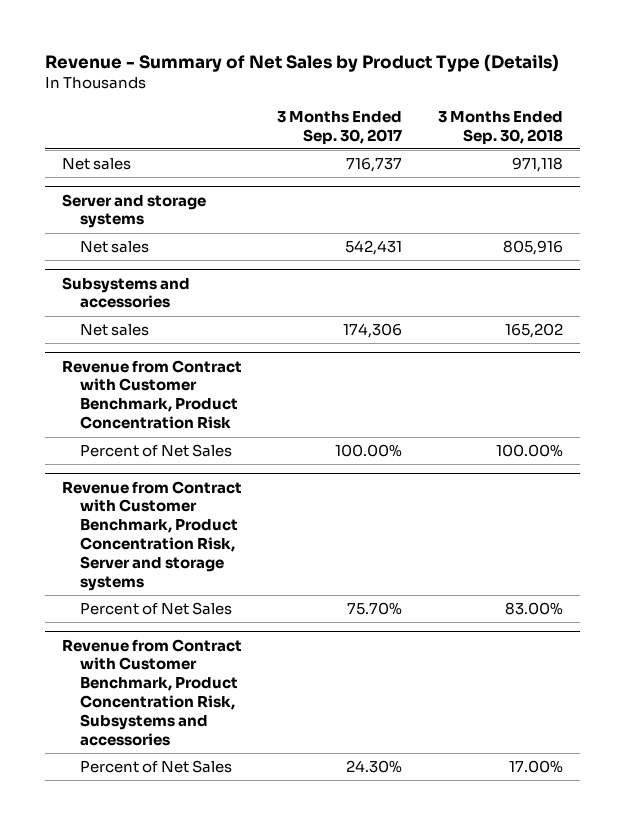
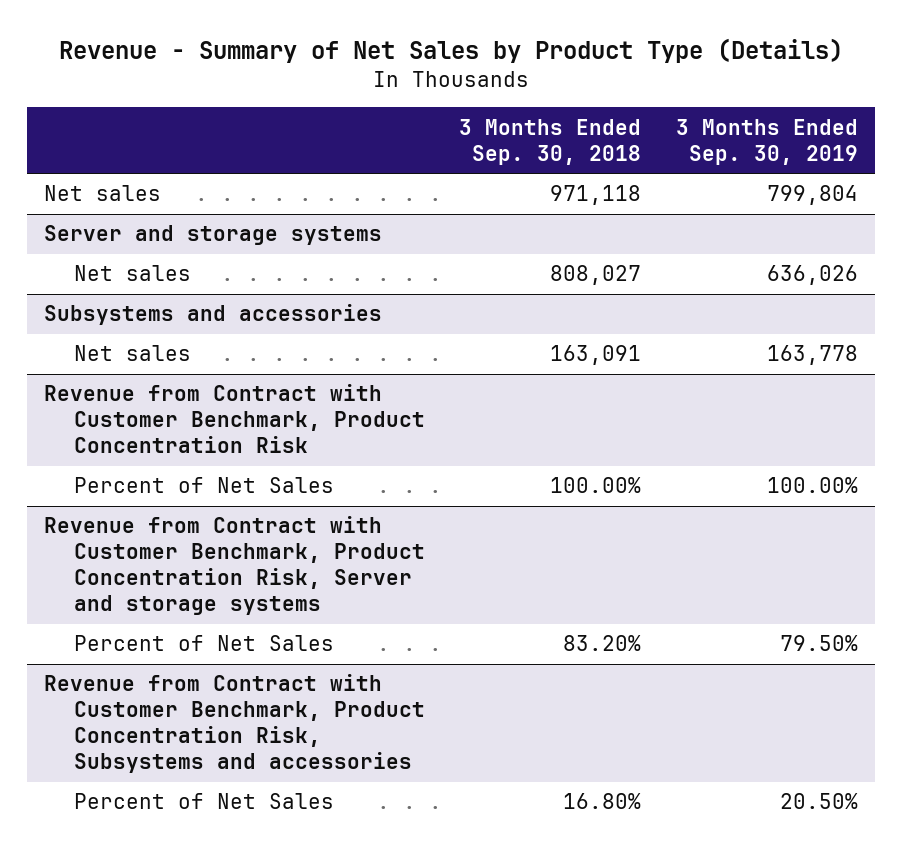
[277,110,403,144] 3 Months Ended Sep. 30, 2017 -> none
none -> [675,118,858,165] 3 Months Ended Sep. 30, 2019
[502,240,563,256] 805,916 -> [550,265,642,286] 808,027
[504,323,563,339] 165,202 -> [550,345,642,366] 163,091
[504,602,563,616] 83.00% -> [563,635,642,652] 83.20%
[508,760,563,774] 17.00% -> [563,793,642,810] 16.80%

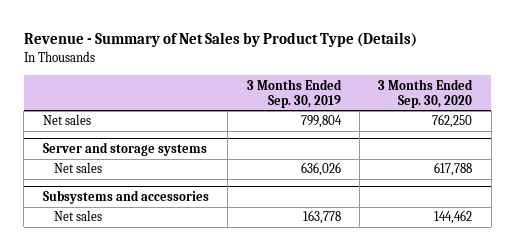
[459,118,642,165] 3 Months Ended Sep. 30, 2018 -> none
none -> [378,78,474,108] 3 Months Ended Sep. 30, 2020
[44,384,425,454] Revenue from Contract with Customer Benchmark, Product Concentration Risk -> none
[73,477,334,494] Percent of Net Sales -> none
[44,516,425,616] Revenue from Contract with Customer Benchmark, Product Concentration Risk, Server and storage systems -> none
[73,635,334,652] Percent of Net Sales -> none
[44,674,425,774] Revenue from Contract with Customer Benchmark, Product Concentration Risk, Subsystems and accessories -> none
[73,793,334,810] Percent of Net Sales -> none

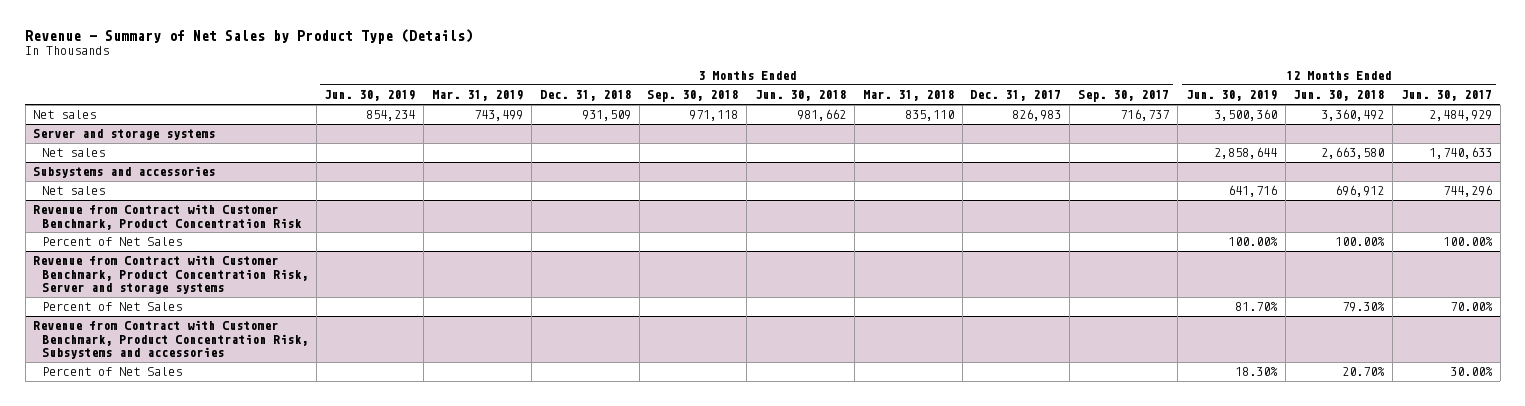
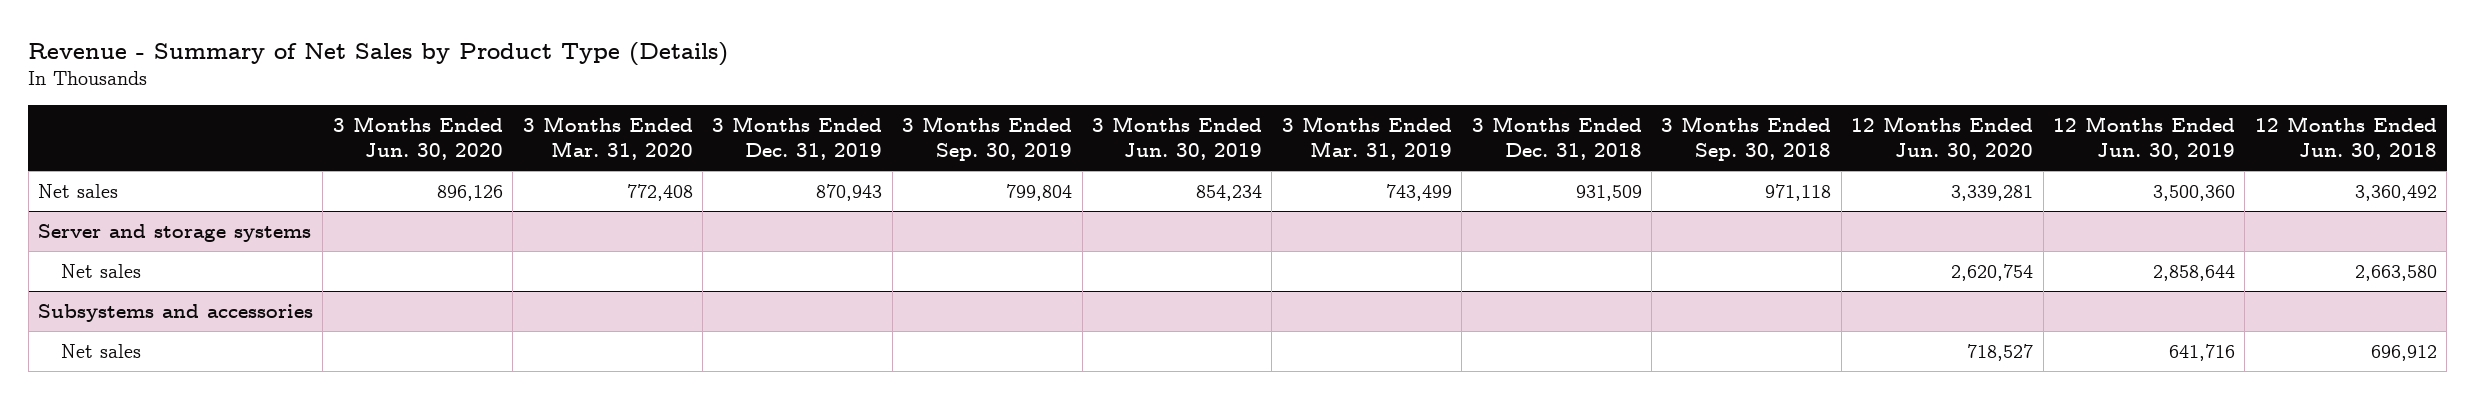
[755,90,847,102] Jun. 30, 2018 -> none
[862,90,954,102] Mar. 31, 2018 -> none
[970,90,1062,102] Dec. 31, 2017 -> none
[1078,90,1170,103] Sep. 30, 2017 -> none
[1400,90,1492,102] Jun. 30, 2017 -> none
none -> [332,116,503,160] 3 Months Ended Jun. 30, 2020
none -> [522,116,693,160] 3 Months Ended Mar. 31, 2020
none -> [712,116,883,160] 3 Months Ended Dec. 31, 2019
none -> [902,116,1073,161] 3 Months Ended Sep. 30, 2019
none -> [1851,116,2034,160] 12 Months Ended Jun. 30, 2020
[33,204,302,230] Revenue from Contract with Customer Benchmark, Product Concentration Risk -> none
[41,237,182,247] Percent of Net Sales -> none
[33,255,308,294] Revenue from Contract with Customer Benchmark, Product Concentration Risk, Server and storage systems -> none
[41,302,182,312] Percent of Net Sales -> none
[33,320,308,359] Revenue from Contract with Customer Benchmark, Product Concentration Risk, Subsystems and accessories -> none
[41,367,182,377] Percent of Net Sales -> none

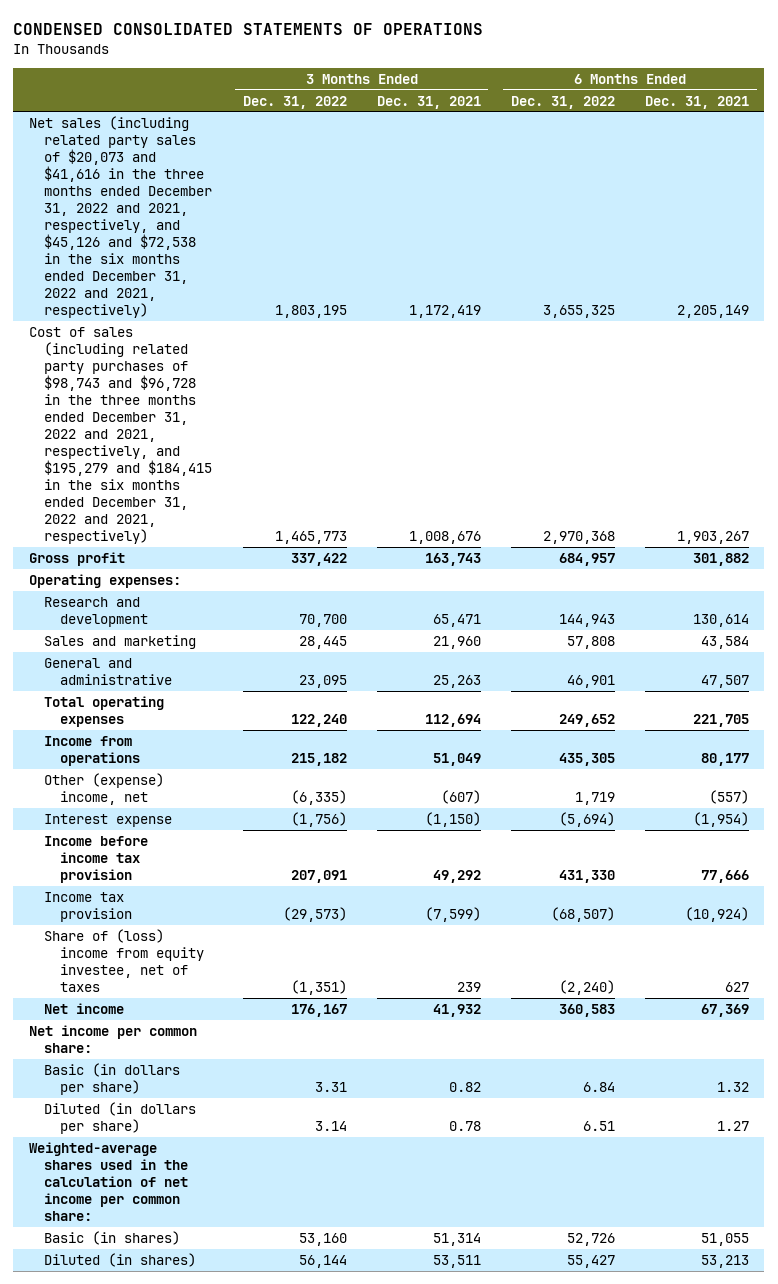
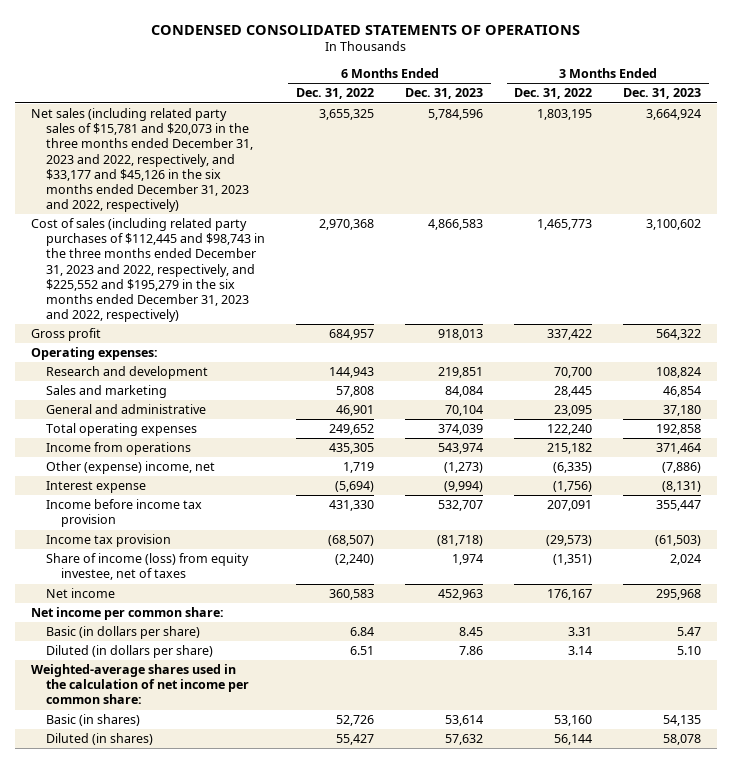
[376,95,481,109] Dec. 31, 2021 -> none
[645,95,750,109] Dec. 31, 2021 -> none
none -> [405,88,484,100] Dec. 31, 2023
none -> [623,88,702,100] Dec. 31, 2023
[28,115,213,318] Net sales (including related party sales of $20,073 and $41,616 in the three months ended December 31, 2022 and 2021, respectively, and $45,126 and $72,538 in the six months ended December 31, 2022 and 2021, respectively) -> [30,108,254,213] Net sales (including related party sales of $15,781 and $20,073 in the three months ended December 31, 2023 and 2022, respectively, and $33,177 and $45,126 in the six months ended December 31, 2023 and 2022, respectively)
[28,326,213,544] Cost of sales (including related party purchases of $98,743 and $96,728 in the three months ended December 31, 2022 and 2021, respectively, and $195,279 and $184,415 in the six months ended December 31, 2022 and 2021, respectively) -> [30,218,266,323] Cost of sales (including related party purchases of $112,445 and $98,743 in the three months ended December 31, 2023 and 2022, respectively, and $225,552 and $195,279 in the six months ended December 31, 2023 and 2022, respectively)
[44,928,205,992] Share of (loss) income from equity investee, net of taxes -> [46,553,250,581] Share of income (loss) from equity investee, net of taxes

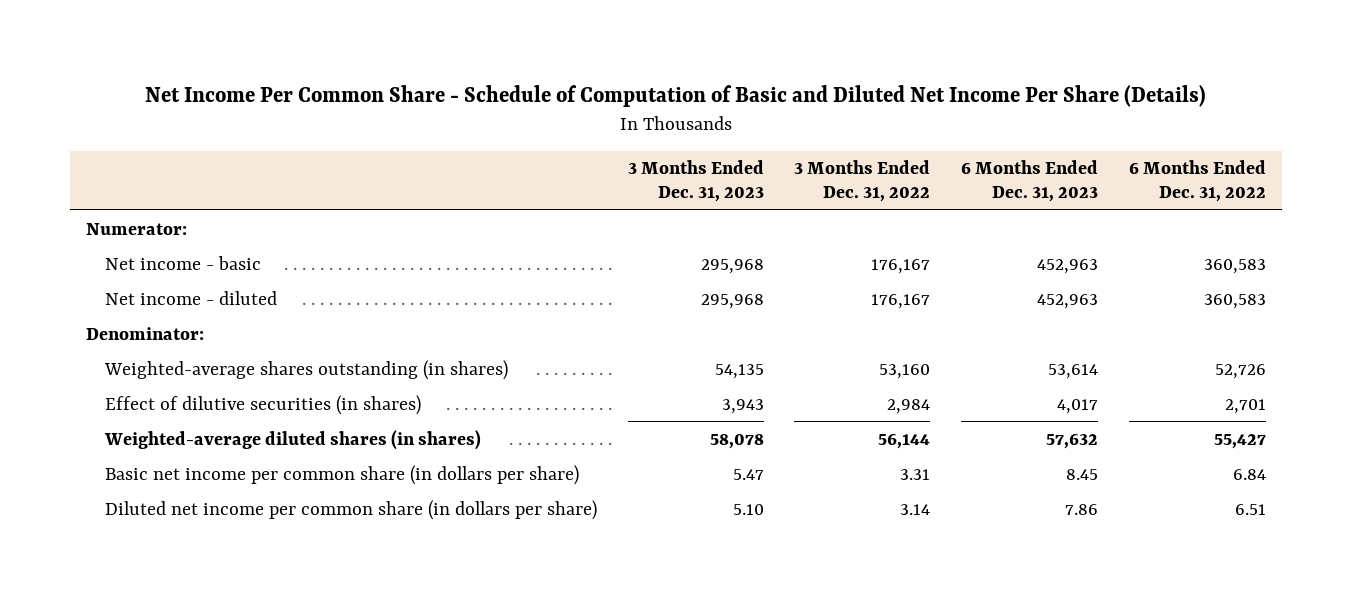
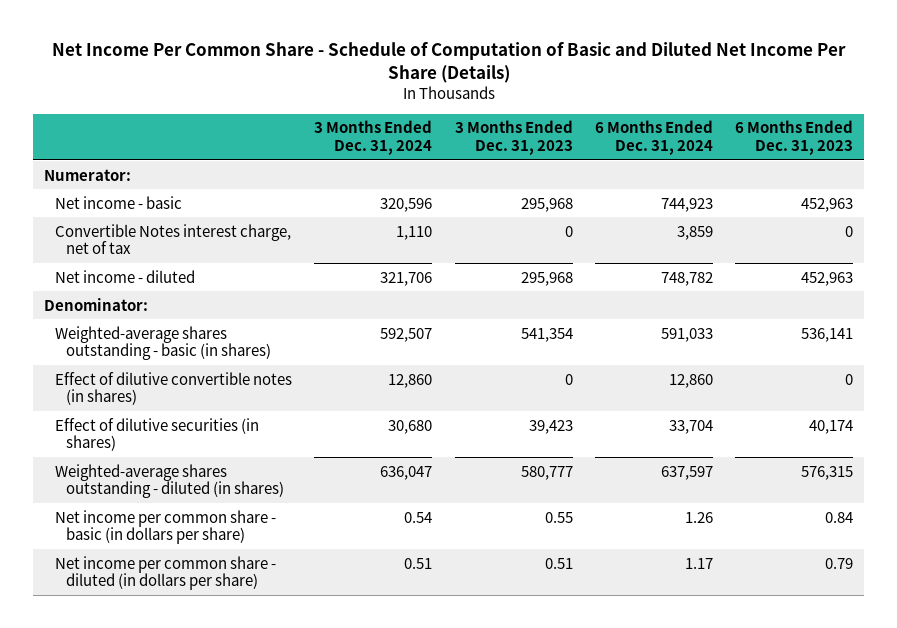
[794,160,931,202] 3 Months Ended Dec. 31, 2022 -> none
[1129,160,1267,202] 6 Months Ended Dec. 31, 2022 -> none
none -> [314,120,433,155] 3 Months Ended Dec. 31, 2024
none -> [594,120,713,155] 6 Months Ended Dec. 31, 2024
none -> [54,223,291,255] Convertible Notes interest charge, net of tax
[103,359,508,380] Weighted-average shares outstanding (in shares) -> [54,325,271,361] Weighted-average shares outstanding - basic (in shares)
[714,363,764,379] 54,135 -> [520,327,573,342] 541,354
[1048,363,1099,379] 53,614 -> [801,327,854,342] 536,141
none -> [54,371,292,406] Effect of dilutive convertible notes (in shares)
[721,398,764,414] 3,943 -> [528,419,573,434] 39,423
[1057,398,1099,414] 4,017 -> [809,419,854,434] 40,174
[103,429,481,450] Weighted-average diluted shares (in shares) -> [54,463,284,499] Weighted-average shares outstanding - diluted (in shares)
[709,433,764,449] 58,078 -> [520,465,573,480] 580,777
[1046,433,1099,449] 57,632 -> [801,465,854,480] 576,315
[104,464,579,485] Basic net income per common share (in dollars per share) -> [54,509,276,545] Net income per common share - basic (in dollars per share)
[732,468,764,480] 5.47 -> [544,511,573,523] 0.55
[1066,468,1099,480] 8.45 -> [825,511,854,523] 0.84
[104,499,597,520] Diluted net income per common share (in dollars per share) -> [54,555,276,591] Net income per common share - diluted (in dollars per share)
[732,503,764,515] 5.10 -> [544,557,573,569] 0.51
[1065,503,1099,515] 7.86 -> [825,557,854,569] 0.79

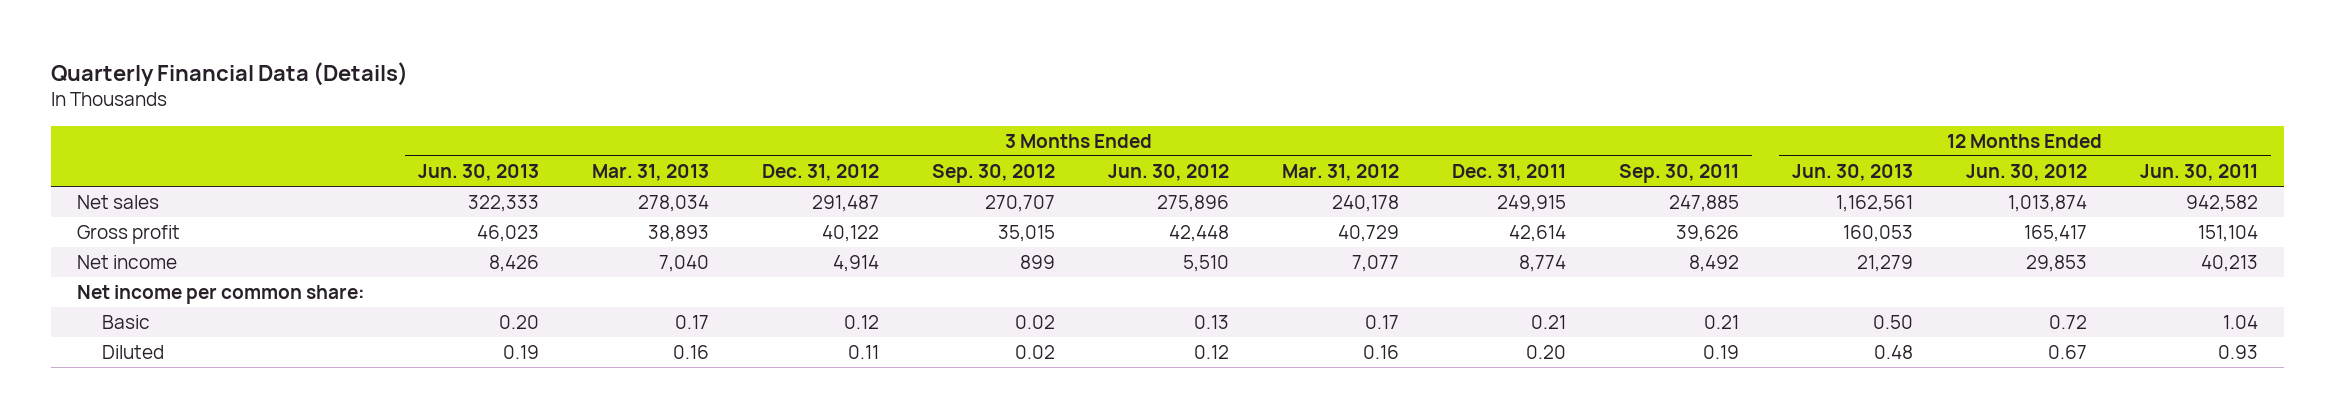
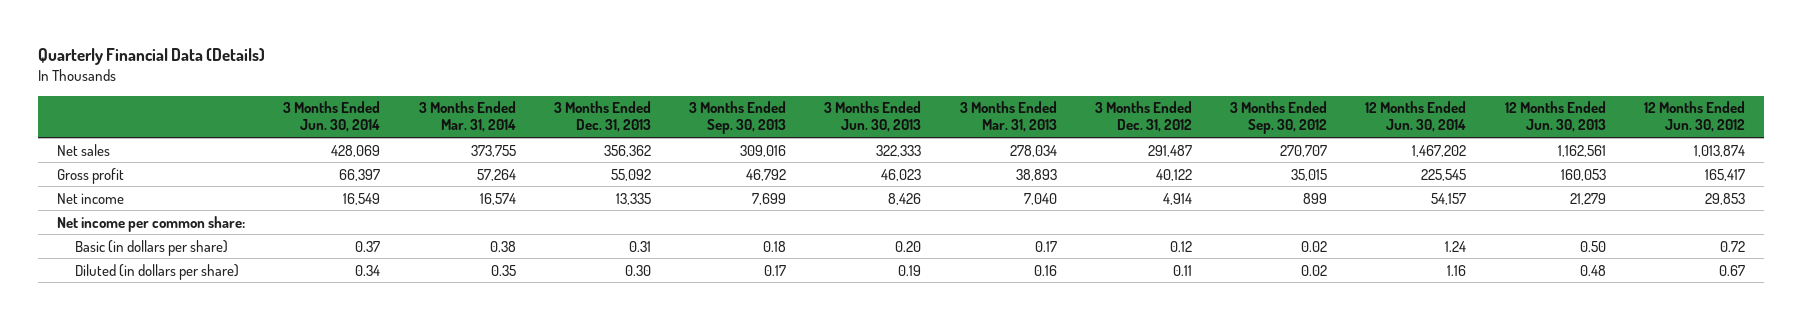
[1108,164,1230,182] Jun. 30, 2012 -> none
[1282,164,1400,182] Mar. 31, 2012 -> none
[1452,164,1567,182] Dec. 31, 2011 -> none
[1619,164,1740,184] Sep. 30, 2011 -> none
[2139,164,2258,182] Jun. 30, 2011 -> none
none -> [283,101,381,133] 3 Months Ended Jun. 30, 2014
none -> [418,101,516,133] 3 Months Ended Mar. 31, 2014
none -> [553,101,651,133] 3 Months Ended Dec. 31, 2013
none -> [689,101,787,135] 3 Months Ended Sep. 30, 2013
none -> [1365,101,1467,133] 12 Months Ended Jun. 30, 2014
[102,315,151,330] Basic -> [74,239,228,256] Basic (in dollars per share)
[102,345,165,360] Diluted -> [74,263,239,280] Diluted (in dollars per share)

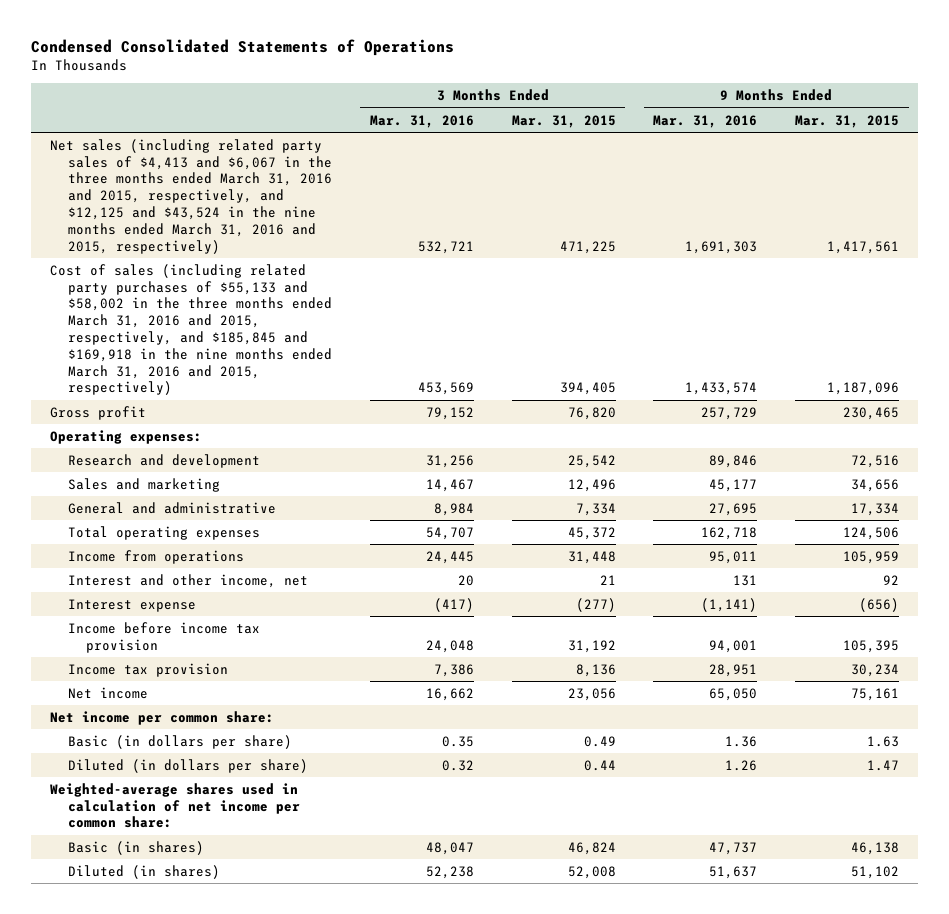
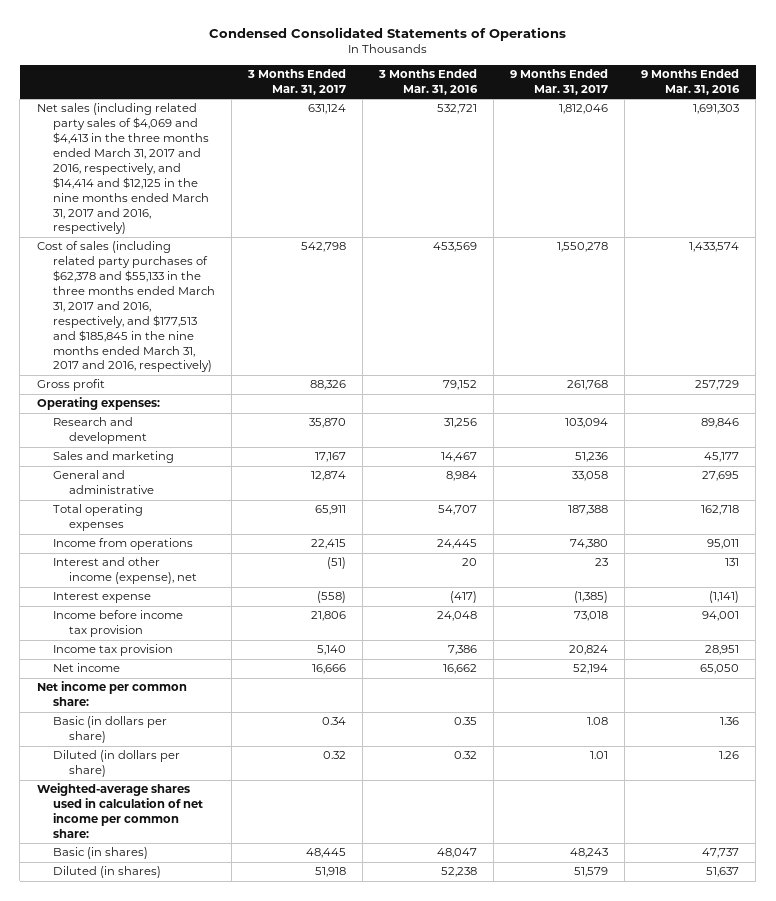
[511,114,616,128] Mar. 31, 2015 -> none
[795,114,900,128] Mar. 31, 2015 -> none
none -> [246,69,346,95] 3 Months Ended Mar. 31, 2017
none -> [510,69,609,95] 9 Months Ended Mar. 31, 2017
[49,138,333,254] Net sales (including related party sales of $4,413 and $6,067 in the three months ended March 31, 2016 and 2015, respectively, and $12,125 and $43,524 in the nine months ended March 31, 2016 and 2015, respectively) -> [36,103,209,235] Net sales (including related party sales of $4,069 and $4,413 in the three months ended March 31, 2017 and 2016, respectively, and $14,414 and $12,125 in the nine months ended March 31, 2017 and 2016, respectively)
[49,263,333,396] Cost of sales (including related party purchases of $55,133 and $58,002 in the three months ended March 31, 2016 and 2015, respectively, and $185,845 and $169,918 in the nine months ended March 31, 2016 and 2015, respectively) -> [36,241,215,373] Cost of sales (including related party purchases of $62,378 and $55,133 in the three months ended March 31, 2017 and 2016, respectively, and $177,513 and $185,845 in the nine months ended March 31, 2017 and 2016, respectively)
[68,573,309,588] Interest and other income, net -> [52,557,197,585] Interest and other income (expense), net

